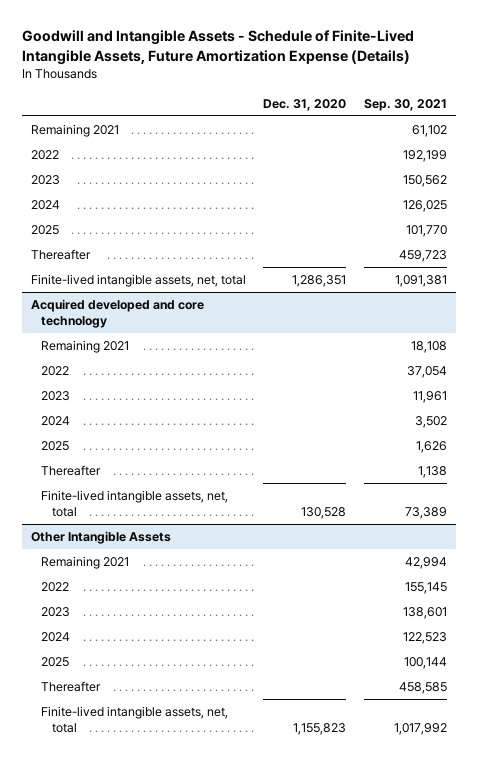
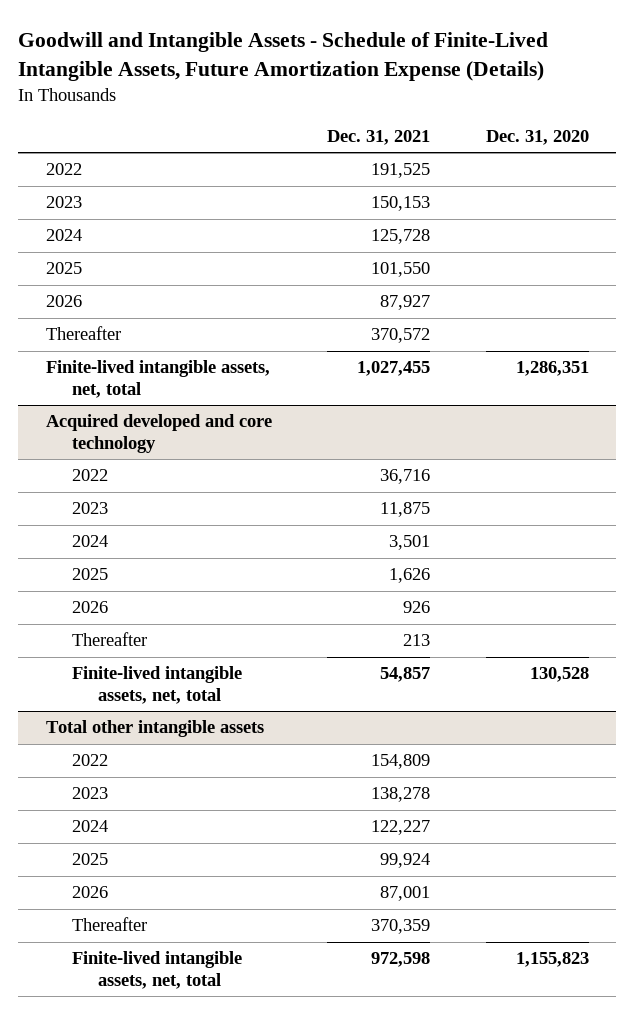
[364,99,448,112] Sep. 30, 2021 -> none
none -> [327,130,431,146] Dec. 31, 2021
[30,123,119,137] Remaining 2021 -> none
none -> [45,295,82,308] 2026
[41,339,130,353] Remaining 2021 -> none
none -> [71,601,108,614] 2026
[41,555,130,569] Remaining 2021 -> none
[30,530,171,544] Other Intangible Assets -> [45,720,264,738] Total other intangible assets
none -> [71,886,108,899] 2026

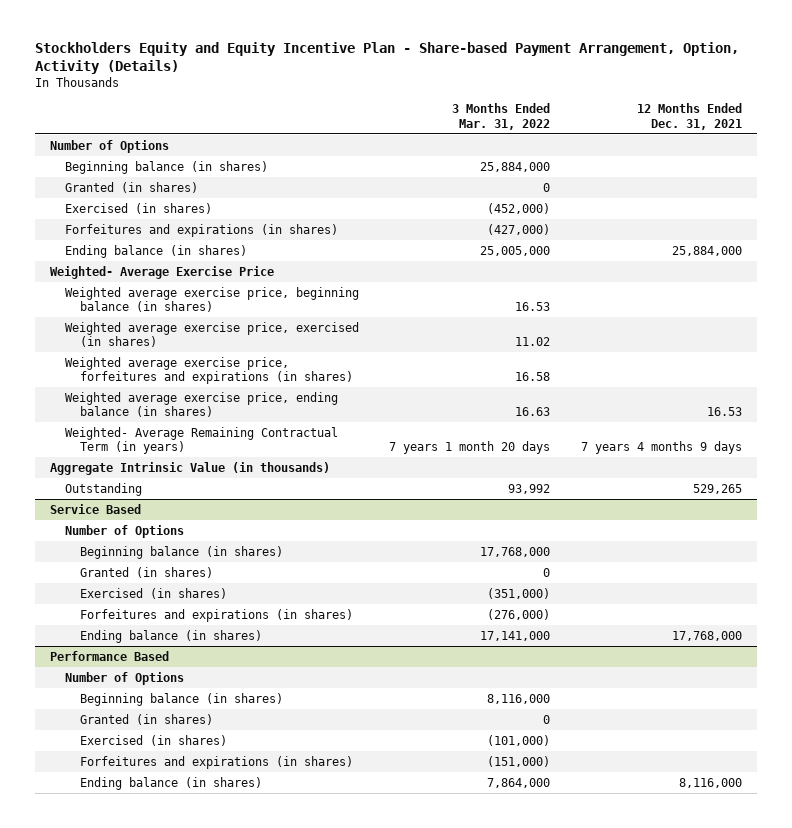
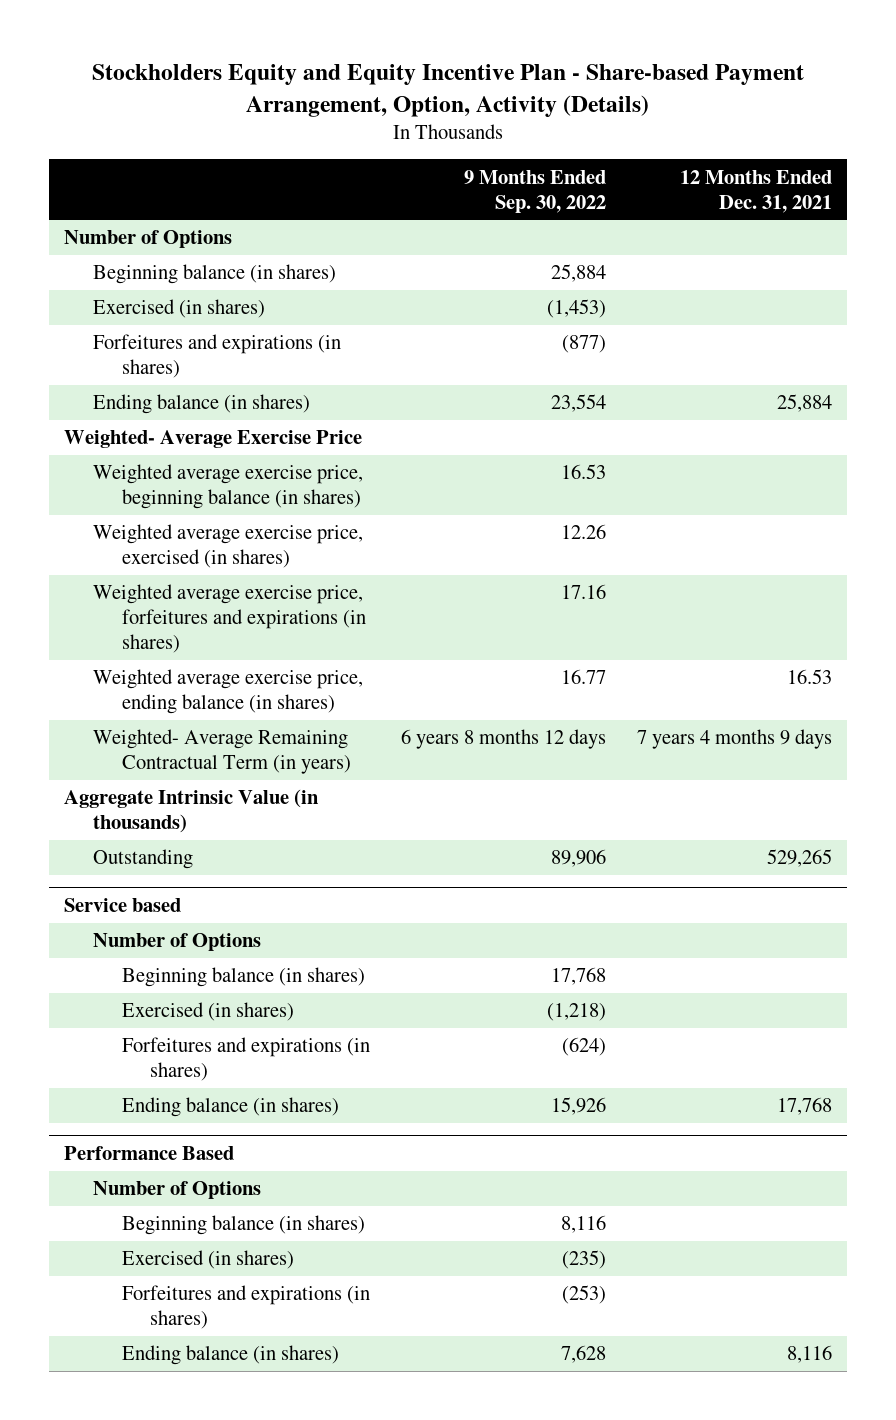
[452,103,551,130] 3 Months Ended Mar. 31, 2022 -> none
none -> [463,169,606,213] 9 Months Ended Sep. 30, 2022
[65,181,199,193] Granted (in shares) -> none
[671,245,742,256] 25,884,000 -> [776,394,832,413] 25,884
[50,503,142,514] Service Based -> [64,897,182,912] Service based
[79,566,213,578] Granted (in shares) -> none
[671,630,742,641] 17,768,000 -> [776,1097,832,1116] 17,768
[79,713,213,725] Granted (in shares) -> none
[678,777,742,788] 8,116,000 -> [786,1345,832,1364] 8,116

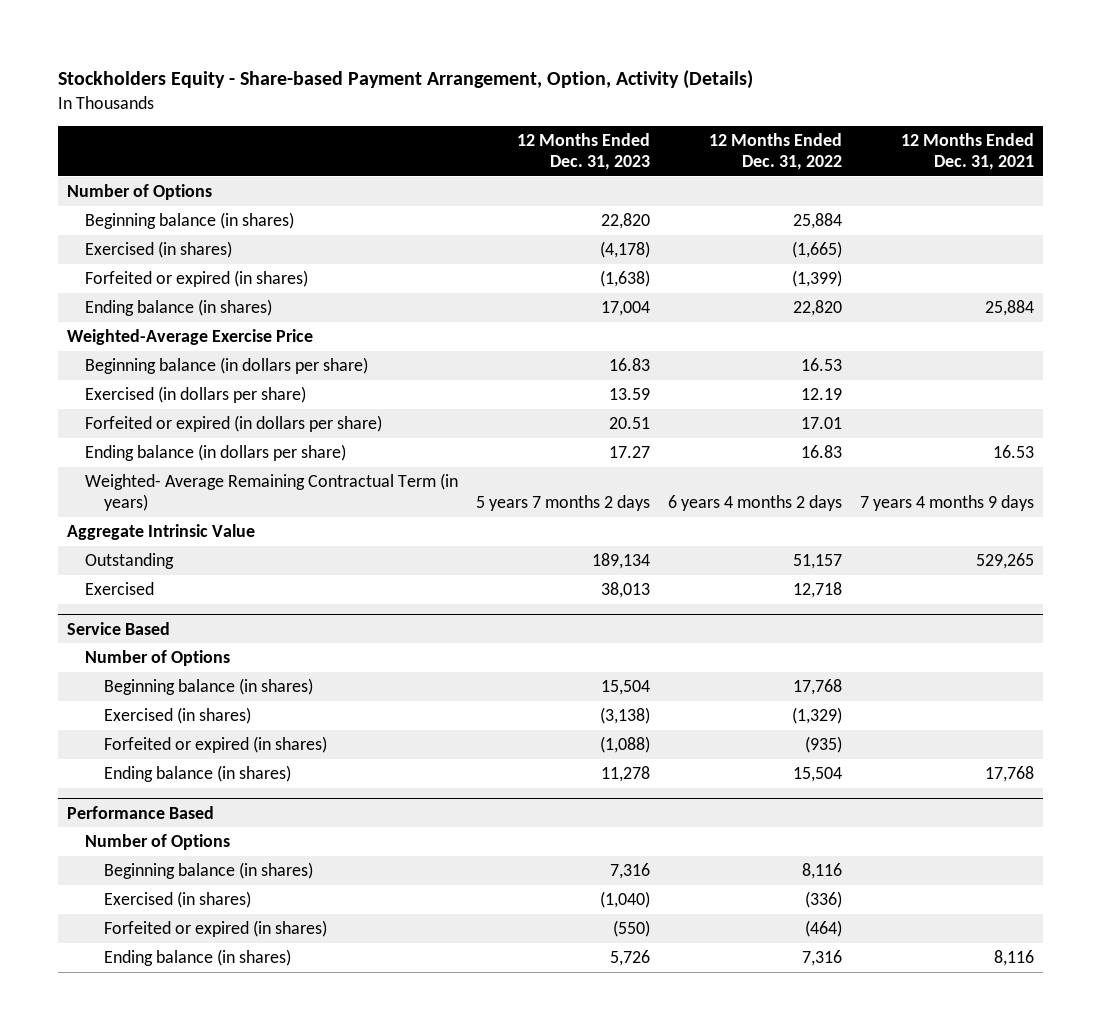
[91,64,804,117] Stockholders Equity and Equity Incentive Plan - Share-based Payment Arrangement, Option, Activity (Details) -> [58,70,754,90] Stockholders Equity - Share-based Payment Arrangement, Option, Activity (Details)
[463,169,606,213] 9 Months Ended Sep. 30, 2022 -> none
none -> [517,132,651,171] 12 Months Ended Dec. 31, 2023
none -> [709,132,843,171] 12 Months Ended Dec. 31, 2022
[92,334,341,379] Forfeitures and expirations (in shares) -> [85,269,309,287] Forfeited or expired (in shares)
[64,430,363,449] Weighted- Average Exercise Price -> [67,328,314,345] Weighted-Average Exercise Price
[92,464,363,510] Weighted average exercise price, beginning balance (in shares) -> [85,356,369,374] Beginning balance (in dollars per share)
[92,524,363,569] Weighted average exercise price, exercised (in shares) -> [85,385,307,403] Exercised (in dollars per share)
[92,584,366,654] Weighted average exercise price, forfeitures and expirations (in shares) -> [85,414,383,432] Forfeited or expired (in dollars per share)
[92,669,363,715] Weighted average exercise price, ending balance (in shares) -> [85,443,347,461] Ending balance (in dollars per share)
[64,789,320,834] Aggregate Intrinsic Value (in thousands) -> [67,523,256,540] Aggregate Intrinsic Value
none -> [85,581,155,595] Exercised
[64,897,182,912] Service based -> [67,621,171,635] Service Based
[121,1037,370,1082] Forfeitures and expirations (in shares) -> [103,735,327,753] Forfeited or expired (in shares)
[121,1285,370,1330] Forfeitures and expirations (in shares) -> [103,919,327,937] Forfeited or expired (in shares)

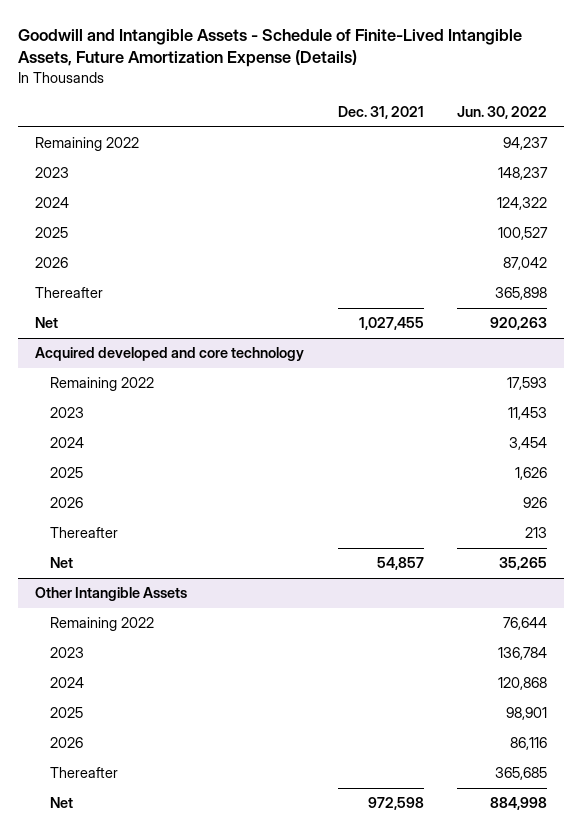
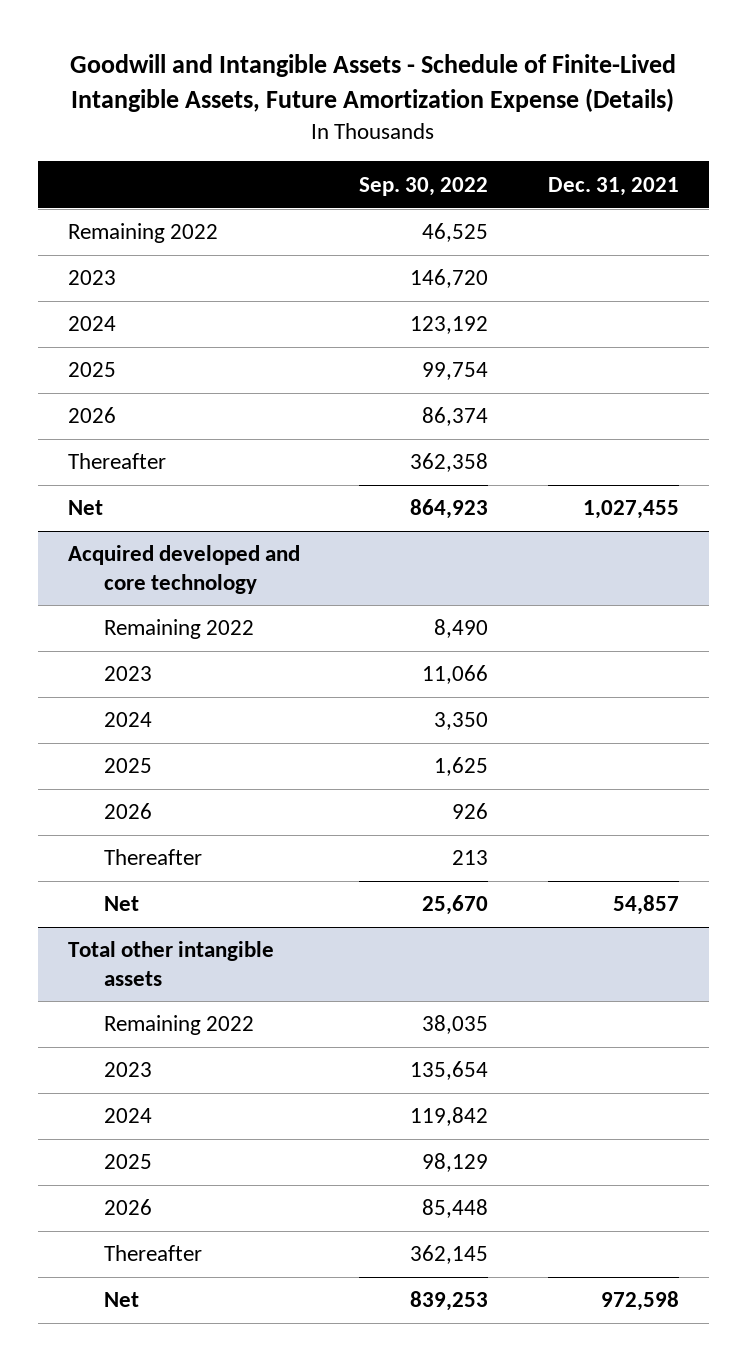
[456,106,547,120] Jun. 30, 2022 -> none
none -> [359,176,489,196] Sep. 30, 2022
[35,587,188,602] Other Intangible Assets -> [67,941,274,986] Total other intangible assets

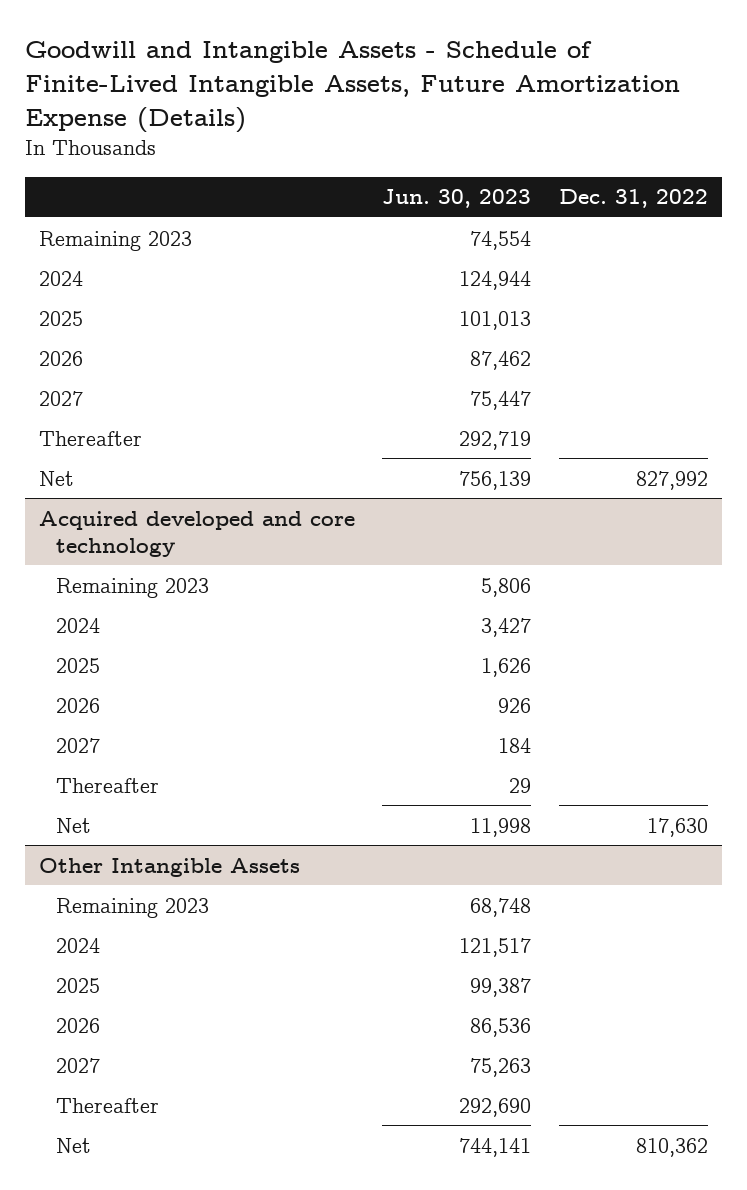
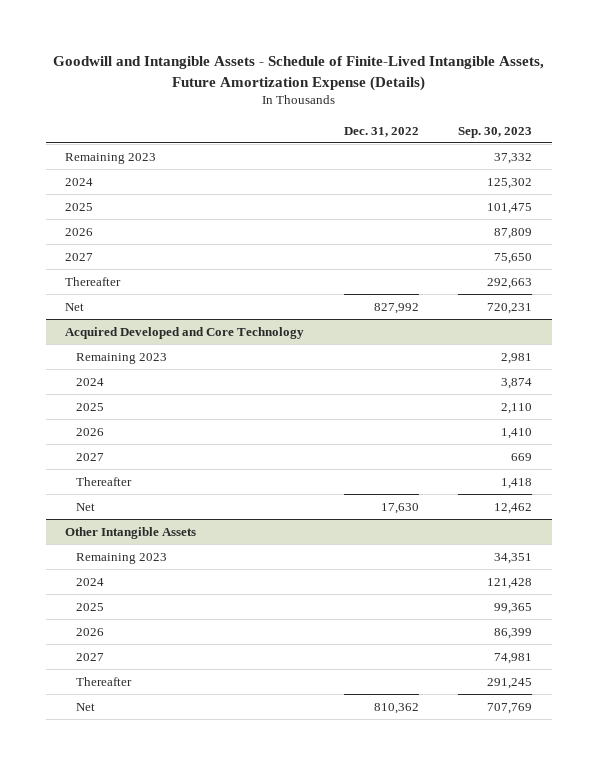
[382,189,532,209] Jun. 30, 2023 -> none
none -> [458,126,533,138] Sep. 30, 2023
[38,510,355,557] Acquired developed and core technology -> [65,326,305,339] Acquired Developed and Core Technology

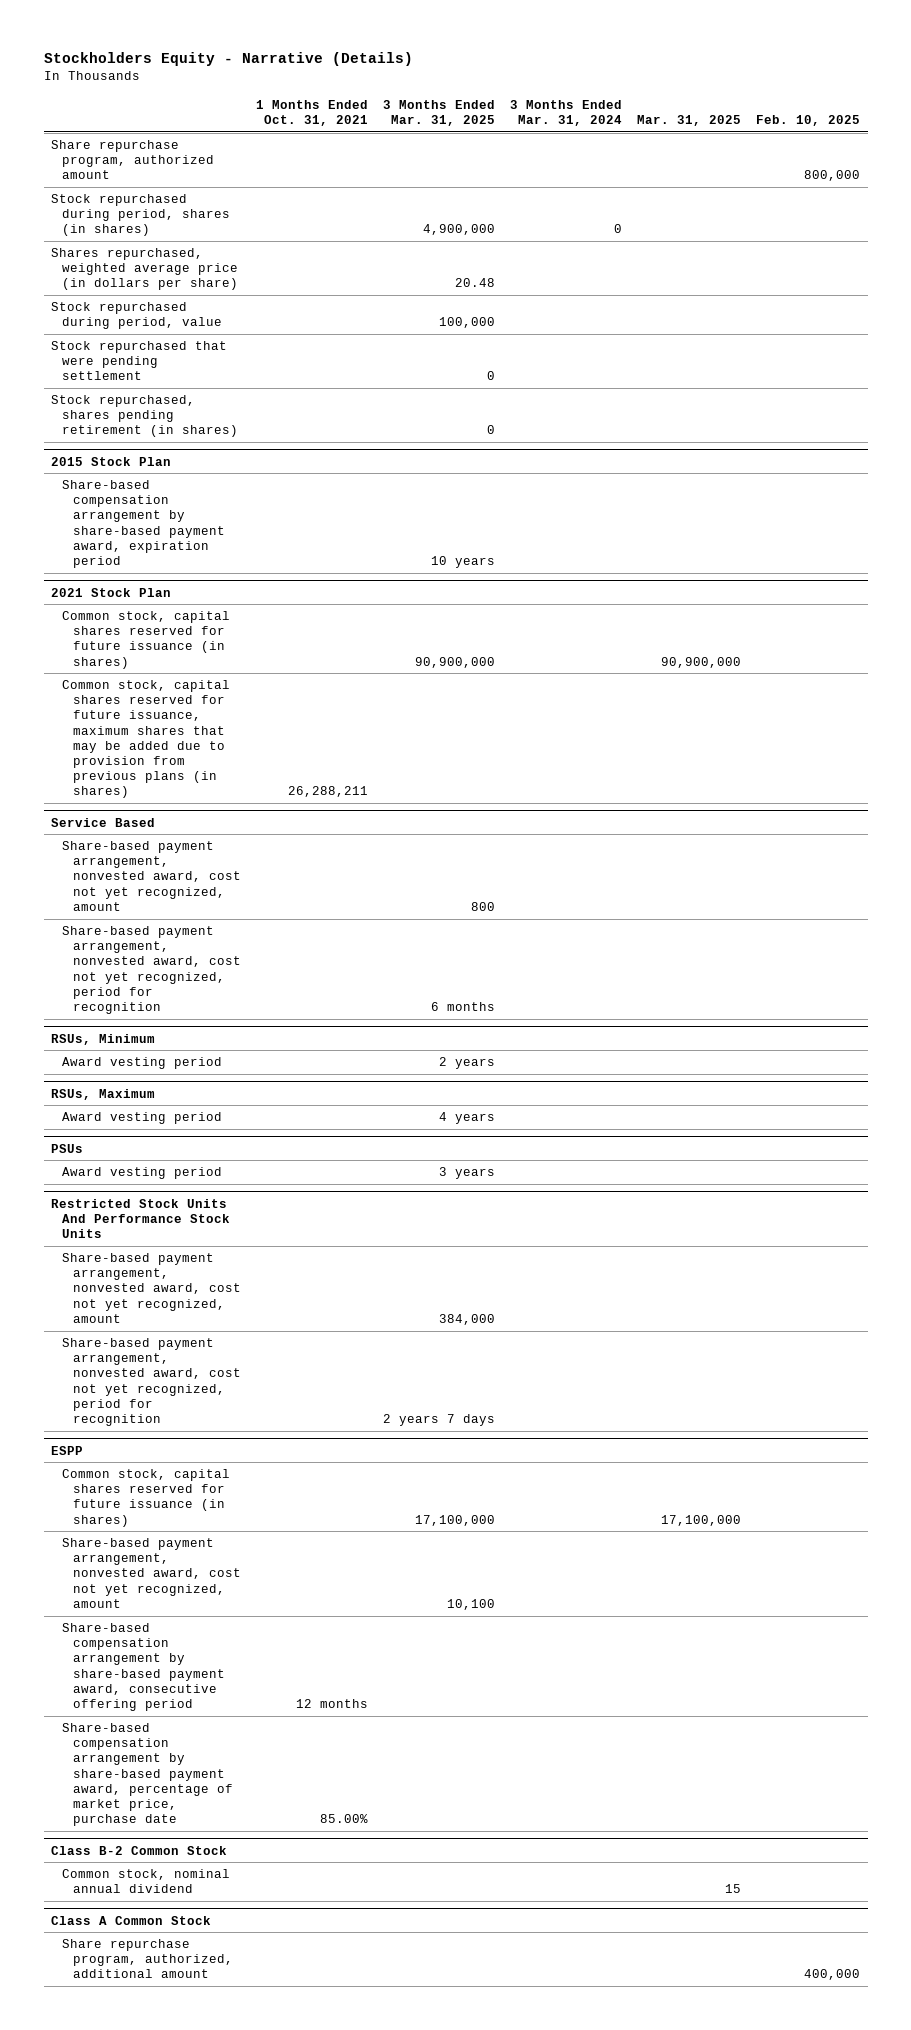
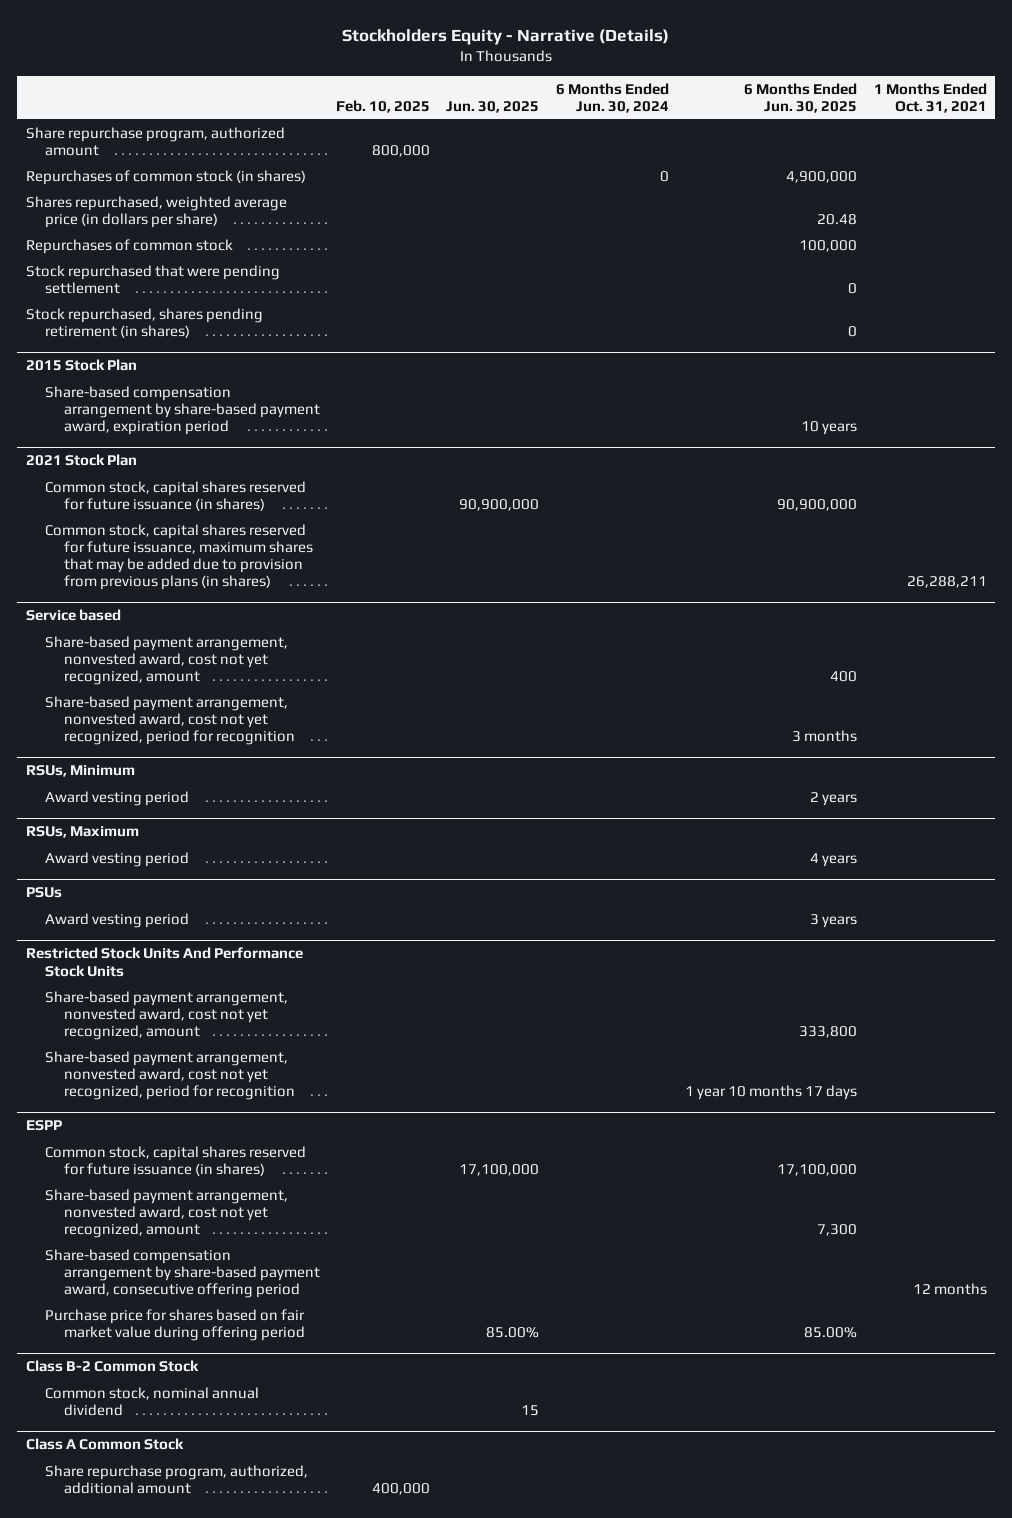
[383,99,496,127] 3 Months Ended Mar. 31, 2025 -> none
[510,99,623,127] 3 Months Ended Mar. 31, 2024 -> none
[637,115,742,127] Mar. 31, 2025 -> none
none -> [446,100,540,113] Jun. 30, 2025
none -> [555,82,669,113] 6 Months Ended Jun. 30, 2024
none -> [744,82,858,113] 6 Months Ended Jun. 30, 2025
[51,194,231,237] Stock repurchased during period, shares (in shares) -> [25,169,306,185] Repurchases of common stock (in shares)
[51,302,223,330] Stock repurchased during period, value -> [25,238,233,254] Repurchases of common stock
[51,817,156,827] Service Based -> [25,609,121,622] Service based
[62,1723,234,1827] Share-based compensation arrangement by share-based payment award, percentage of market price, purchase date -> none
none -> [44,1308,305,1342] Purchase price for shares based on fair market value during offering period

